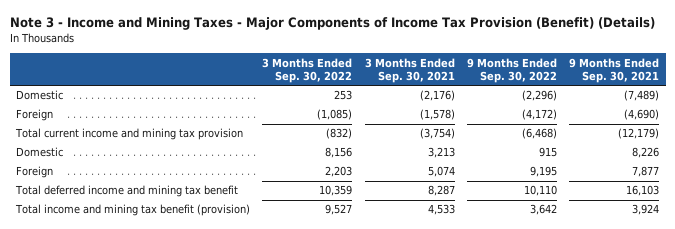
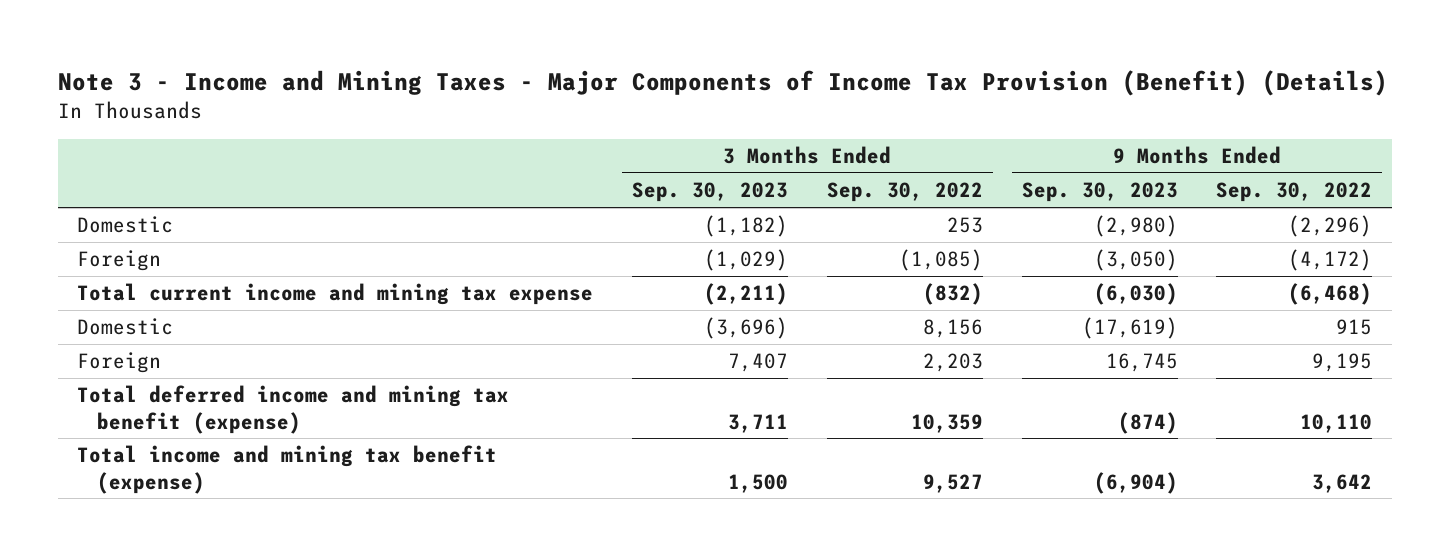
[364,57,455,83] 3 Months Ended Sep. 30, 2021 -> none
[569,57,660,83] 9 Months Ended Sep. 30, 2021 -> none
none -> [632,182,789,203] Sep. 30, 2023
none -> [1021,182,1178,203] Sep. 30, 2023
[14,128,243,141] Total current income and mining tax provision -> [77,283,594,306] Total current income and mining tax expense
[14,185,238,198] Total deferred income and mining tax benefit -> [77,385,510,434] Total deferred income and mining tax benefit (expense)
[14,204,250,217] Total income and mining tax benefit (provision) -> [77,445,498,494] Total income and mining tax benefit (expense)

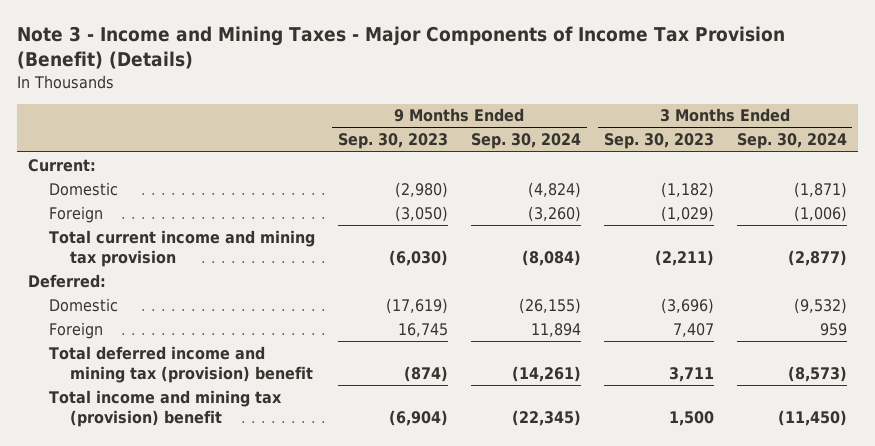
[826,182,983,203] Sep. 30, 2022 -> none
[1216,182,1373,203] Sep. 30, 2022 -> none
none -> [470,133,581,150] Sep. 30, 2024
none -> [736,133,847,150] Sep. 30, 2024
none -> [28,158,97,172] Current:
[77,283,594,306] Total current income and mining tax expense -> [49,229,316,267] Total current income and mining tax provision
none -> [28,273,107,288] Deferred:
[77,385,510,434] Total deferred income and mining tax benefit (expense) -> [49,345,313,383] Total deferred income and mining tax (provision) benefit
[77,445,498,494] Total income and mining tax benefit (expense) -> [49,389,283,427] Total income and mining tax (provision) benefit

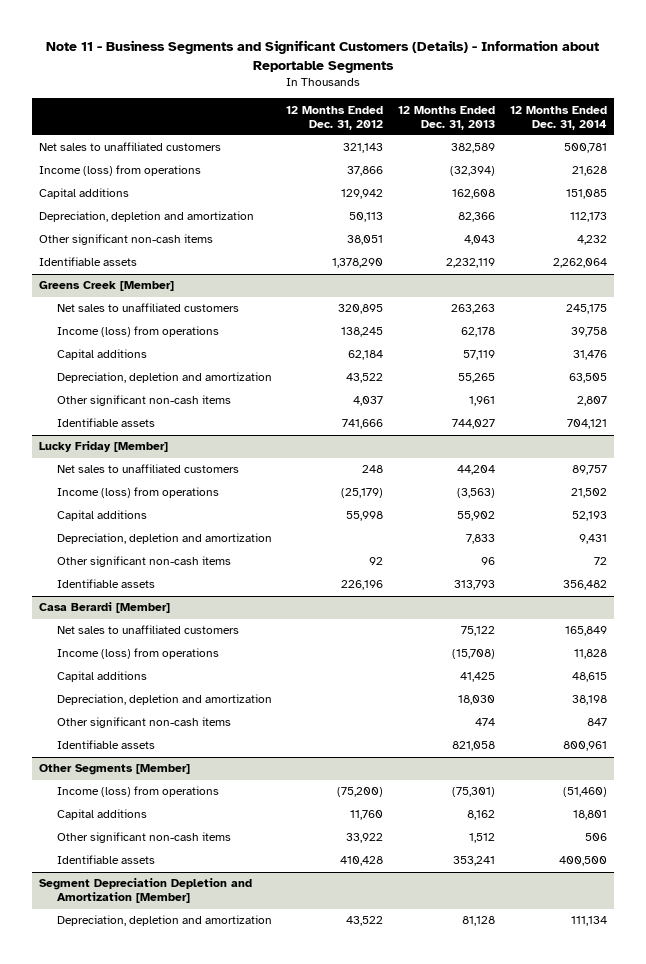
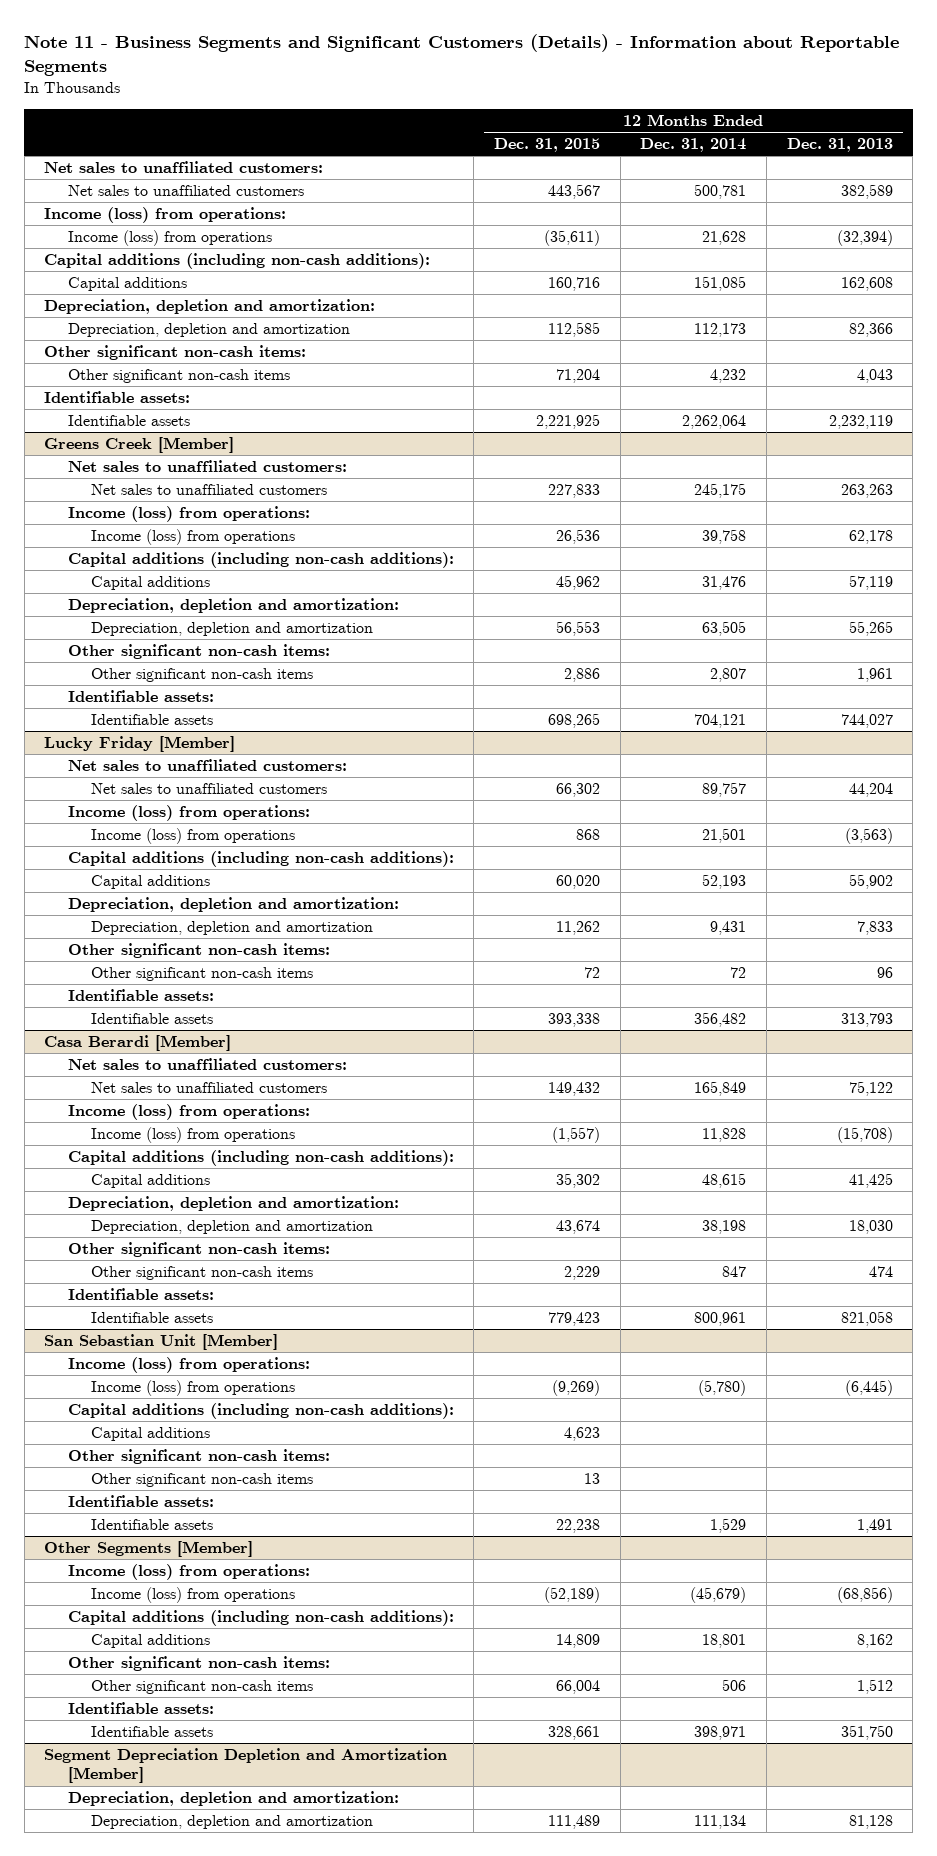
[286,105,384,130] 12 Months Ended Dec. 31, 2012 -> none
none -> [494,138,601,153] Dec. 31, 2015
none -> [44,161,324,174] Net sales to unaffiliated customers:
none -> [44,207,287,224] Income (loss) from operations:
none -> [44,253,431,270] Capital additions (including non-cash additions):
none -> [44,299,376,315] Depreciation, depletion and amortization:
none -> [44,345,307,361] Other significant non-cash items:
none -> [44,391,191,404] Identifiable assets:
none -> [67,460,347,473] Net sales to unaffiliated customers:
none -> [67,506,310,523] Income (loss) from operations:
none -> [67,552,454,569] Capital additions (including non-cash additions):
none -> [67,598,399,614] Depreciation, depletion and amortization:
none -> [67,644,330,660] Other significant non-cash items:
none -> [67,690,214,703] Identifiable assets:
none -> [67,759,347,772] Net sales to unaffiliated customers:
none -> [67,805,310,822] Income (loss) from operations:
[570,488,607,499] 21,502 -> [702,828,747,844] 21,501
none -> [67,851,454,868] Capital additions (including non-cash additions):
none -> [67,897,399,913] Depreciation, depletion and amortization:
none -> [67,943,330,959] Other significant non-cash items:
none -> [67,989,214,1002] Identifiable assets:
none -> [67,1058,347,1071] Net sales to unaffiliated customers:
none -> [67,1104,310,1121] Income (loss) from operations:
none -> [67,1150,454,1167] Capital additions (including non-cash additions):
none -> [67,1196,399,1212] Depreciation, depletion and amortization:
none -> [67,1242,330,1258] Other significant non-cash items:
none -> [67,1288,214,1301] Identifiable assets:
none -> [44,1334,279,1351] San Sebastian Unit [Member]
none -> [67,1357,310,1374] Income (loss) from operations:
none -> [91,1380,296,1397] Income (loss) from operations
none -> [67,1403,454,1420] Capital additions (including non-cash additions):
none -> [91,1427,211,1442] Capital additions
none -> [67,1449,330,1465] Other significant non-cash items:
none -> [91,1473,314,1488] Other significant non-cash items
none -> [67,1495,214,1508] Identifiable assets:
none -> [91,1519,214,1531] Identifiable assets
none -> [67,1564,310,1581] Income (loss) from operations:
[452,787,496,798] (75,301) -> [836,1587,893,1604] (68,856)
[562,787,607,798] (51,460) -> [690,1587,747,1604] (45,679)
none -> [67,1610,454,1627] Capital additions (including non-cash additions):
none -> [67,1656,330,1672] Other significant non-cash items:
none -> [67,1702,214,1715] Identifiable assets:
[453,856,496,867] 353,241 -> [840,1725,893,1741] 351,750
[558,856,607,867] 400,500 -> [694,1726,747,1741] 398,971
none -> [67,1791,399,1807] Depreciation, depletion and amortization:

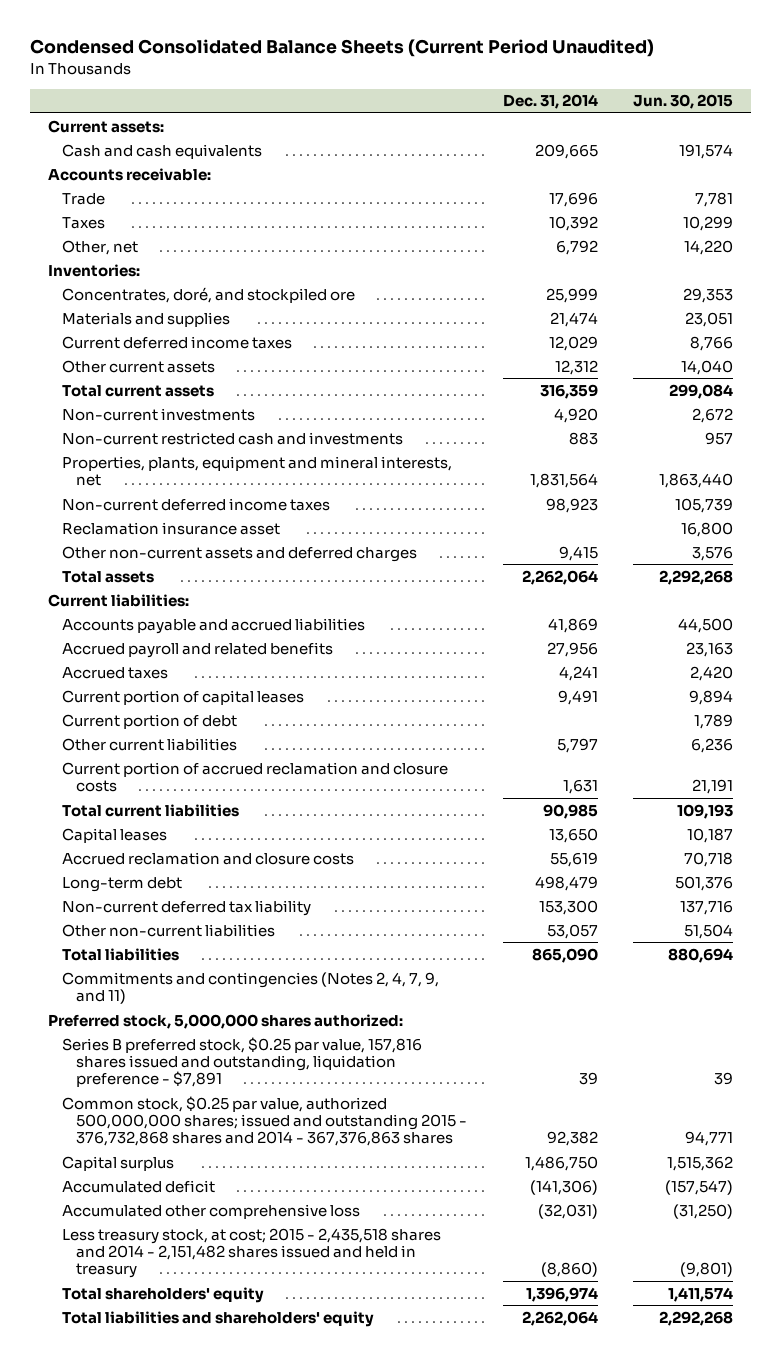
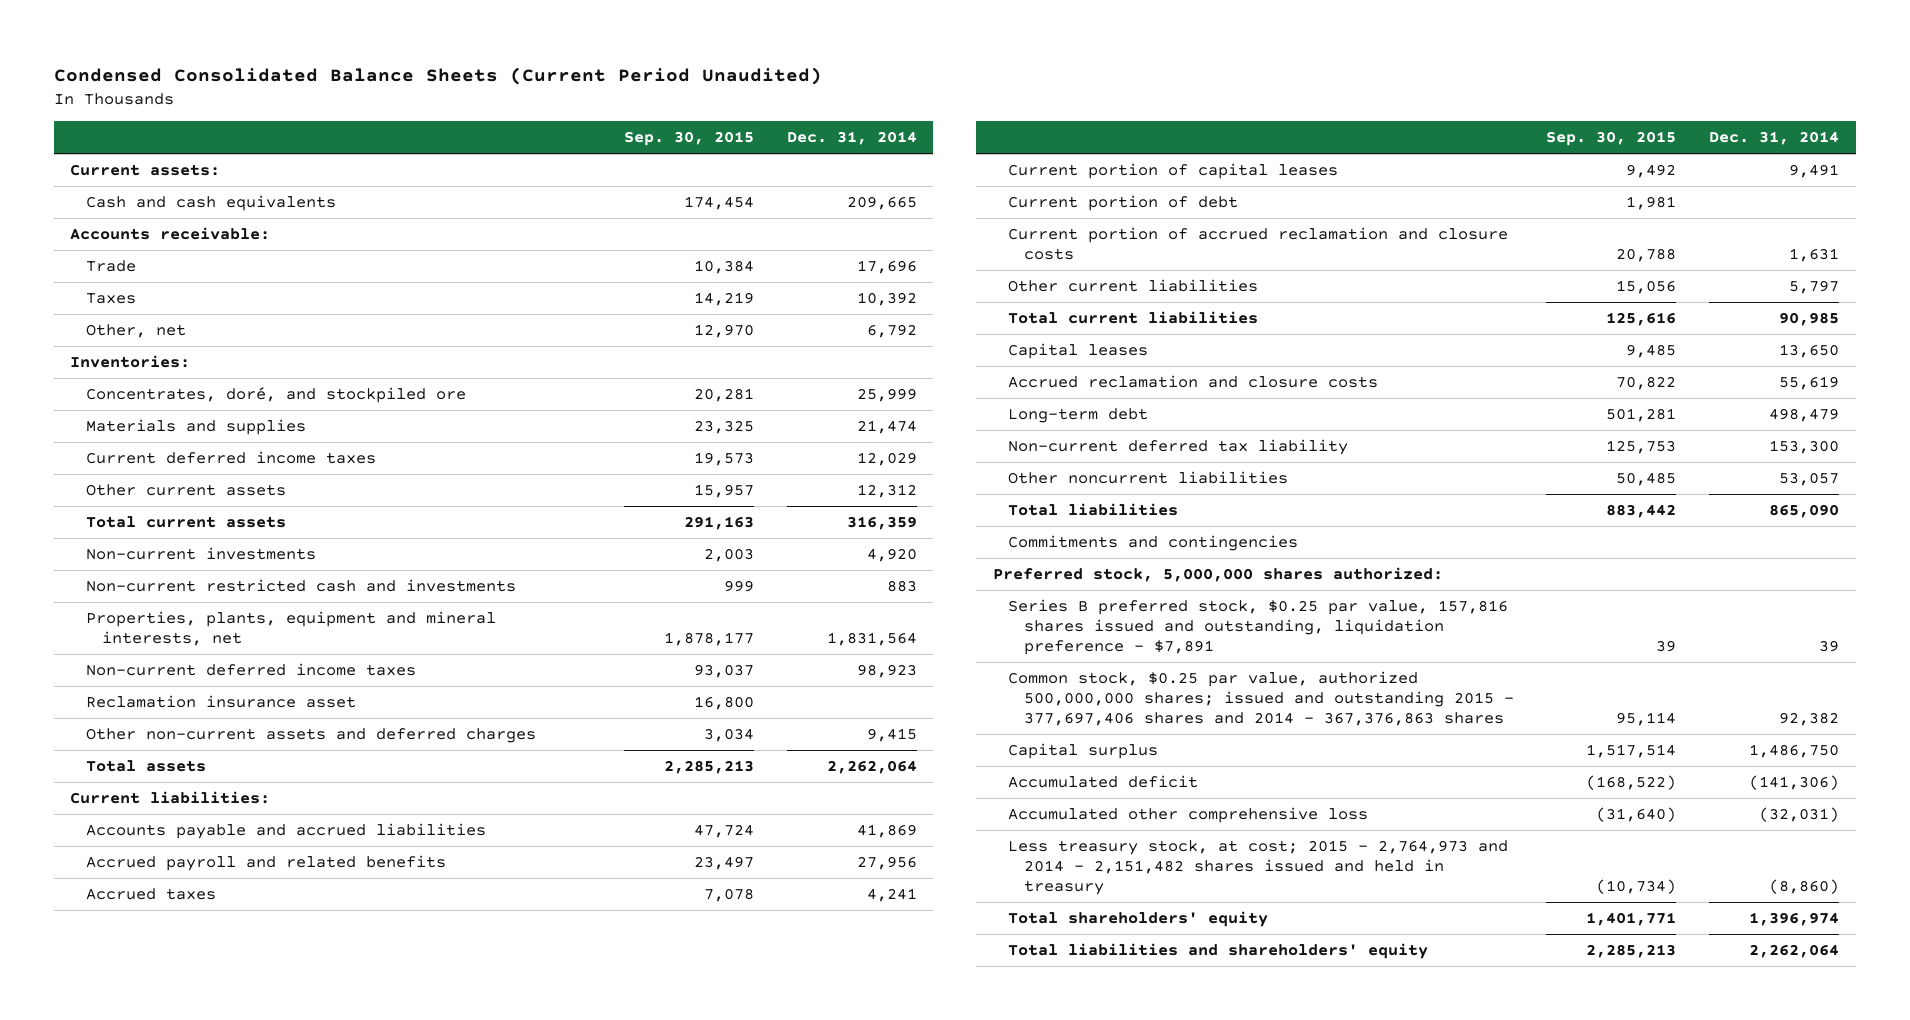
[633,94,734,110] Jun. 30, 2015 -> none
none -> [624,131,755,147] Sep. 30, 2015
[61,737,237,751] Other current liabilities -> [1008,279,1259,293] Other current liabilities
[61,923,275,937] Other non-current liabilities -> [1008,471,1289,485] Other noncurrent liabilities
[61,971,439,1005] Commitments and contingencies (Notes 2, 4, 7, 9, and 11) -> [1008,535,1299,552] Commitments and contingencies
[61,1095,468,1147] Common stock, $0.25 par value, authorized 500,000,000 shares; issued and outstanding 2015 - 376,732,868 shares and 2014 - 367,376,863 shares -> [1008,671,1514,726] Common stock, $0.25 par value, authorized 500,000,000 shares; issued and outstanding 2015 - 377,697,406 shares and 2014 - 367,376,863 shares
[61,1227,441,1279] Less treasury stock, at cost; 2015 - 2,435,518 shares and 2014 - 2,151,482 shares issued and held in treasury -> [1008,840,1509,895] Less treasury stock, at cost; 2015 - 2,764,973 and 2014 - 2,151,482 shares issued and held in treasury

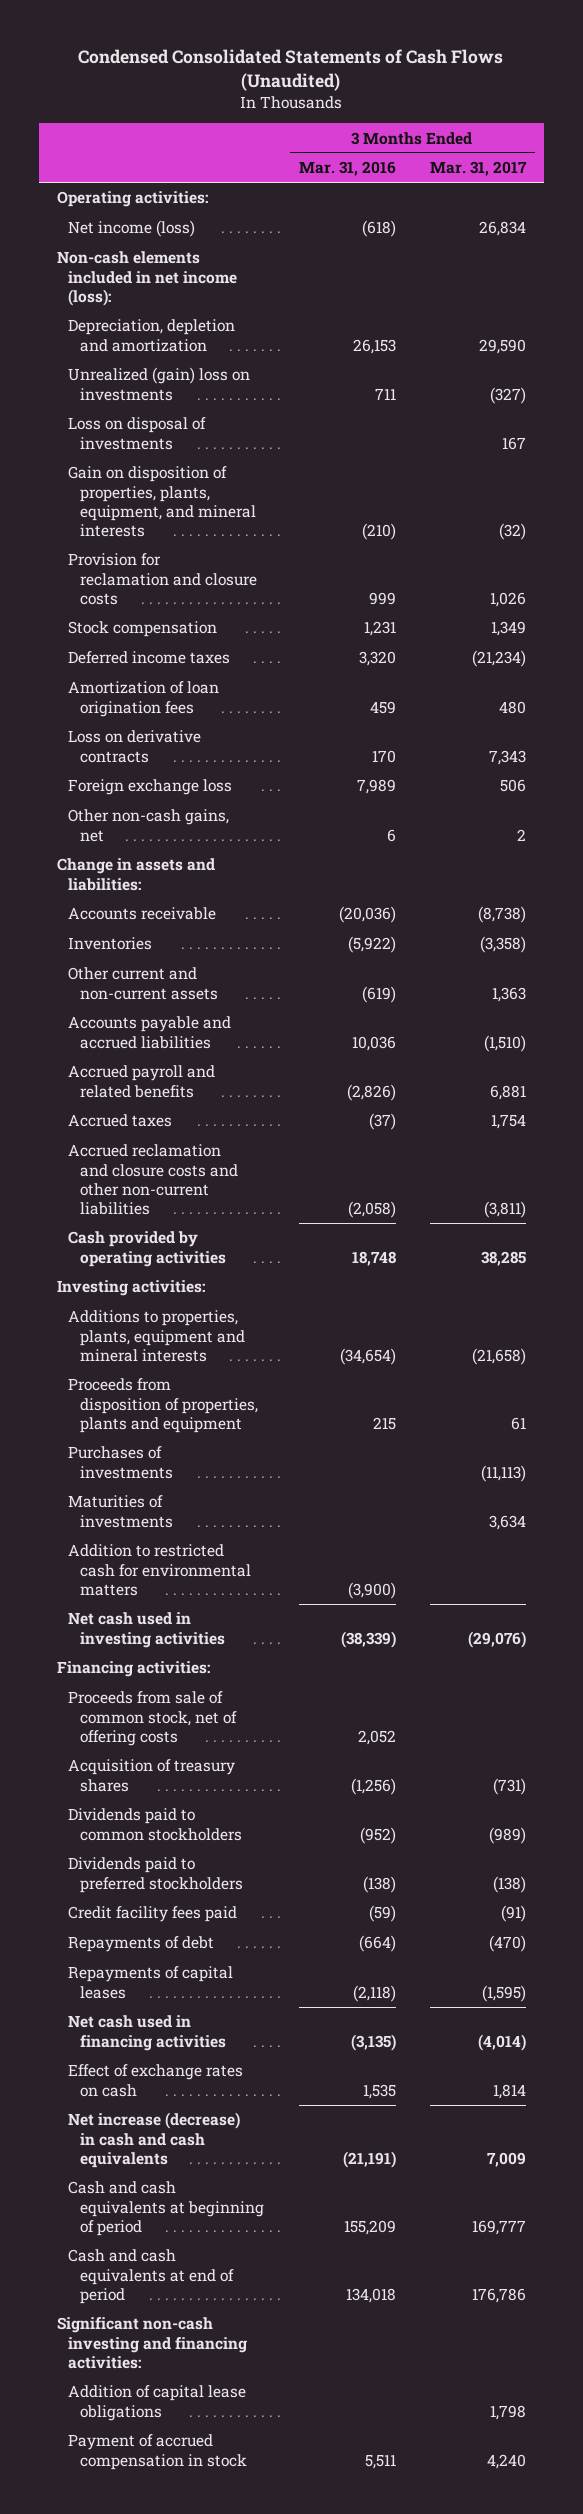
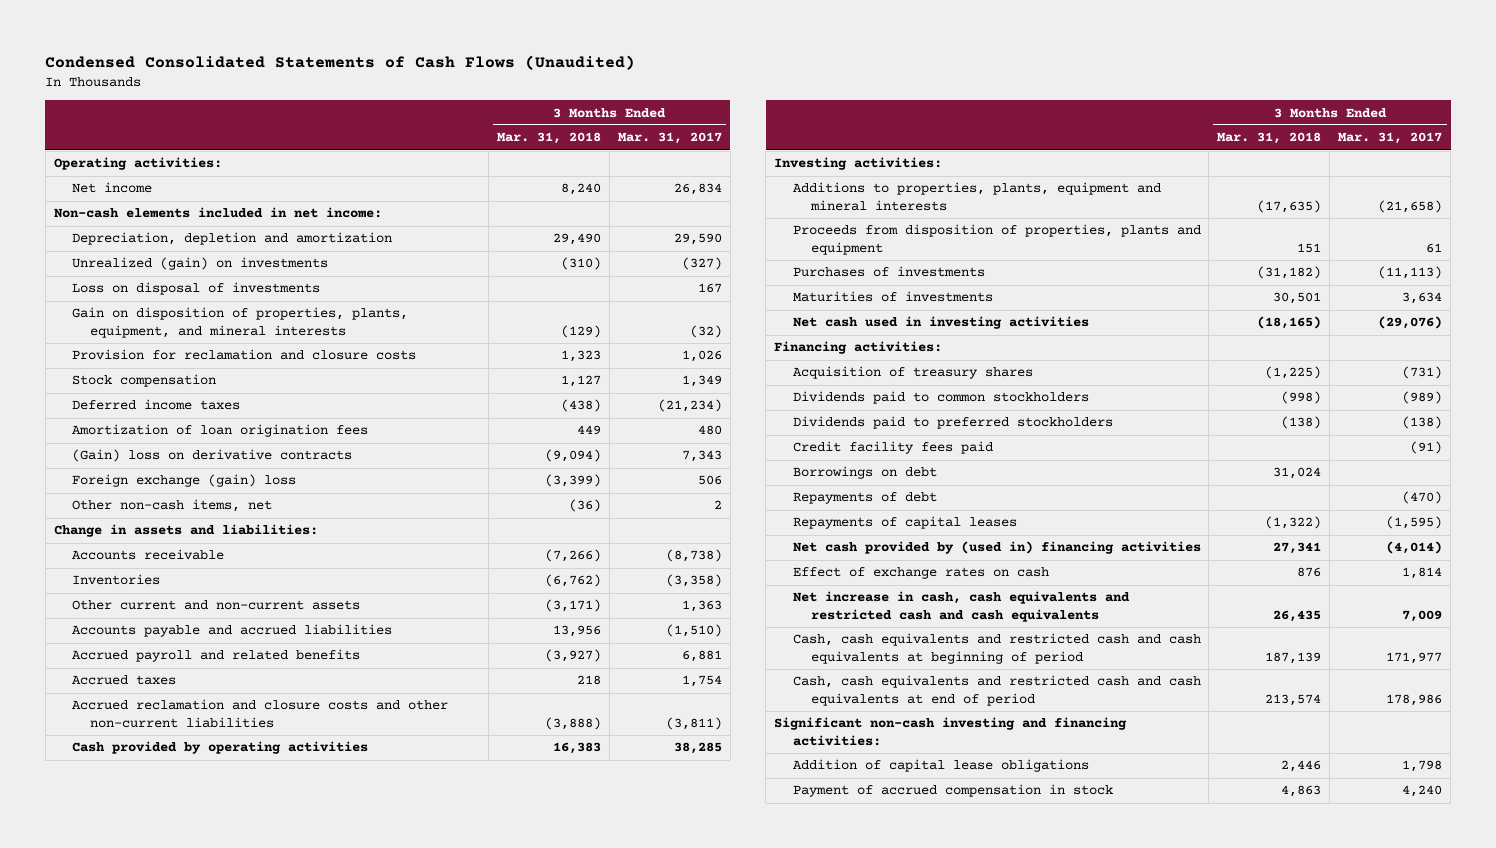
[298,161,396,177] Mar. 31, 2016 -> none
none -> [496,132,601,145] Mar. 31, 2018
[68,220,196,238] Net income (loss) -> [71,182,152,194] Net income
[56,251,238,306] Non-cash elements included in net income (loss): -> [53,207,382,219] Non-cash elements included in net income:
[68,367,251,401] Unrealized (gain) loss on investments -> [71,257,328,271] Unrealized (gain) on investments
[68,730,202,763] Loss on derivative contracts -> [71,449,352,463] (Gain) loss on derivative contracts
[68,779,233,796] Foreign exchange loss -> [71,474,296,488] Foreign exchange (gain) loss
[68,809,230,842] Other non-cash gains, net -> [71,499,272,513] Other non-cash items, net
[68,1544,251,1596] Addition to restricted cash for environmental matters -> none
[68,1691,237,1746] Proceeds from sale of common stock, net of offering costs -> none
none -> [792,466,937,480] Borrowings on debt
[68,2015,226,2051] Net cash used in financing activities -> [792,541,1201,555] Net cash provided by (used in) financing activities
[68,2112,241,2168] Net increase (decrease) in cash and cash equivalents -> [792,591,1130,623] Net increase in cash, cash equivalents and restricted cash and cash equivalents
[68,2181,264,2236] Cash and cash equivalents at beginning of period -> [792,633,1201,665] Cash, cash equivalents and restricted cash and cash equivalents at beginning of period
[472,2219,527,2235] 169,777 -> [1386,652,1443,665] 171,977
[68,2249,234,2304] Cash and cash equivalents at end of period -> [792,675,1201,707] Cash, cash equivalents and restricted cash and cash equivalents at end of period
[472,2287,527,2303] 176,786 -> [1386,694,1443,707] 178,986

